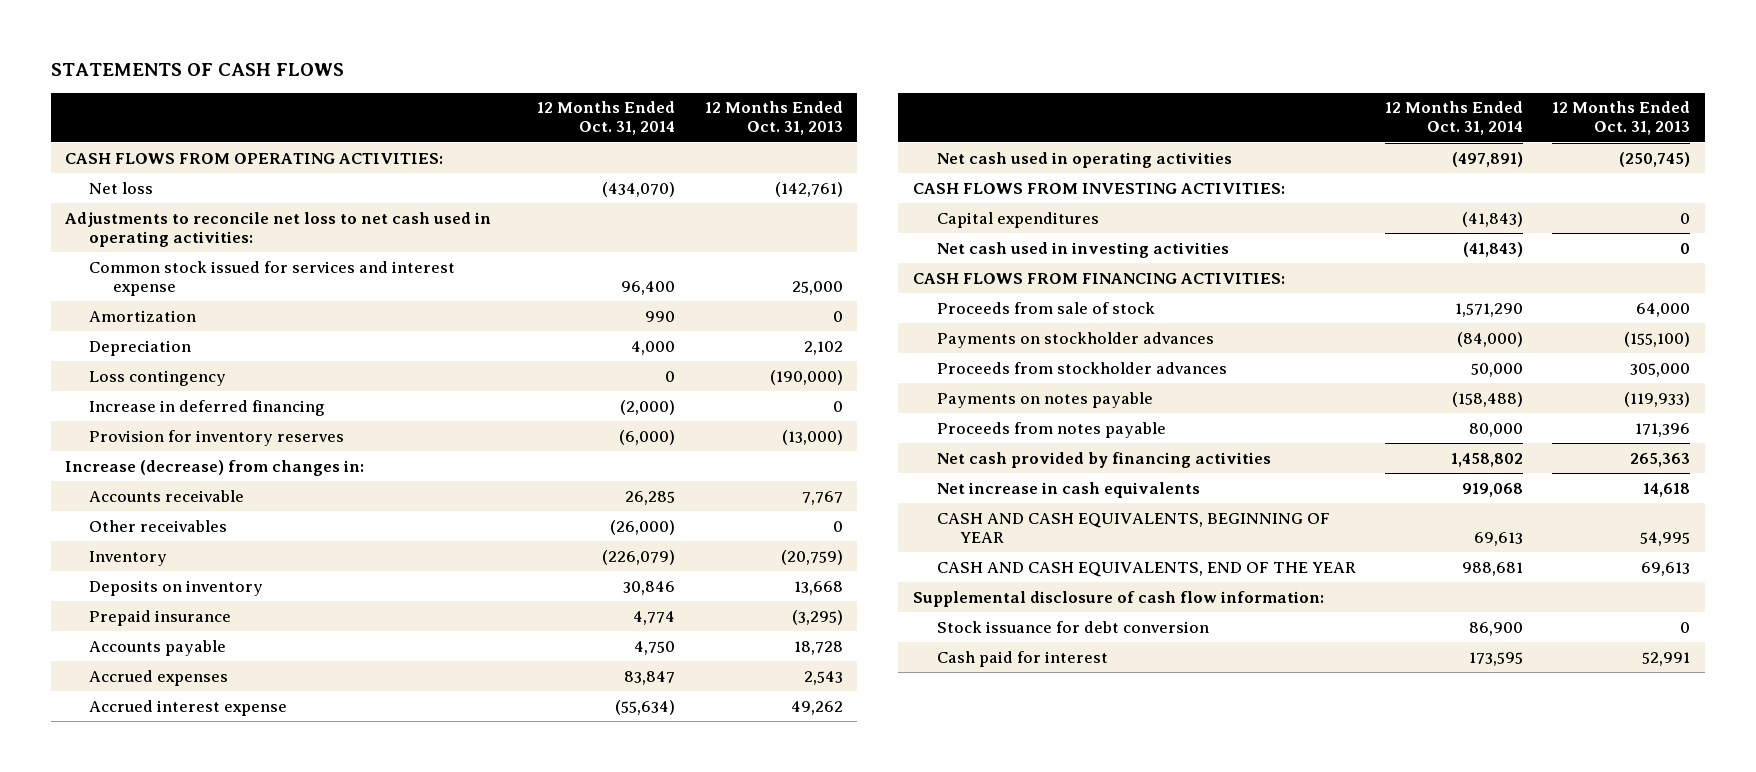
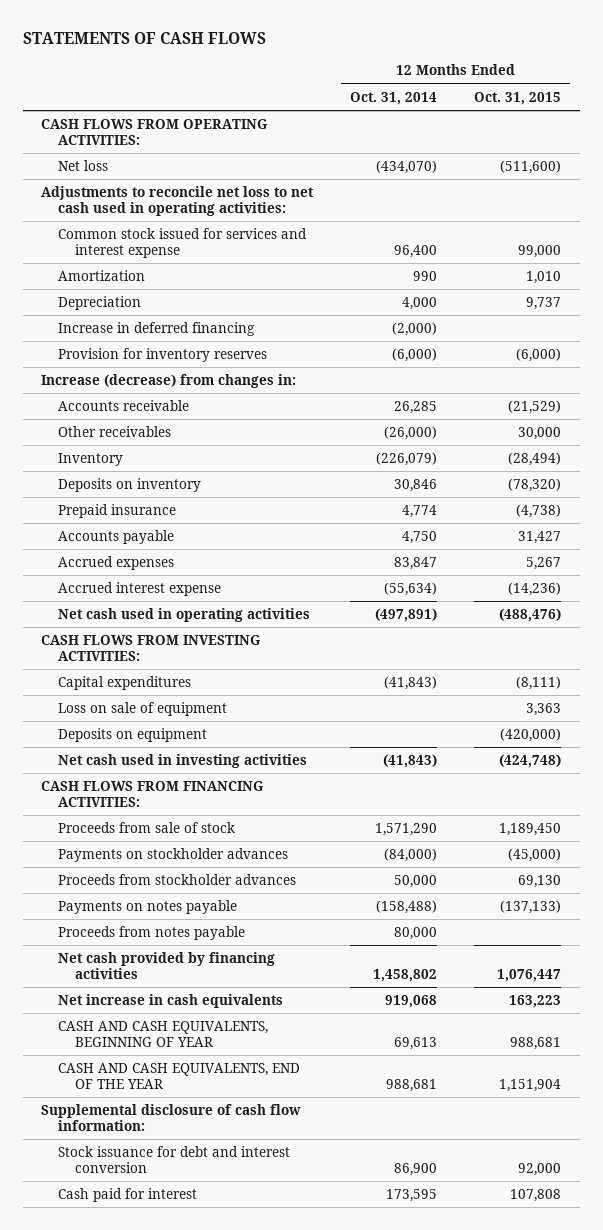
[704,101,843,136] 12 Months Ended Oct. 31, 2013 -> none
none -> [474,91,562,105] Oct. 31, 2015
[88,369,226,386] Loss contingency -> none
none -> [57,702,227,717] Loss on sale of equipment
none -> [57,728,207,743] Deposits on equipment
[936,620,1209,633] Stock issuance for debt conversion -> [57,1146,290,1173] Stock issuance for debt and interest conversion

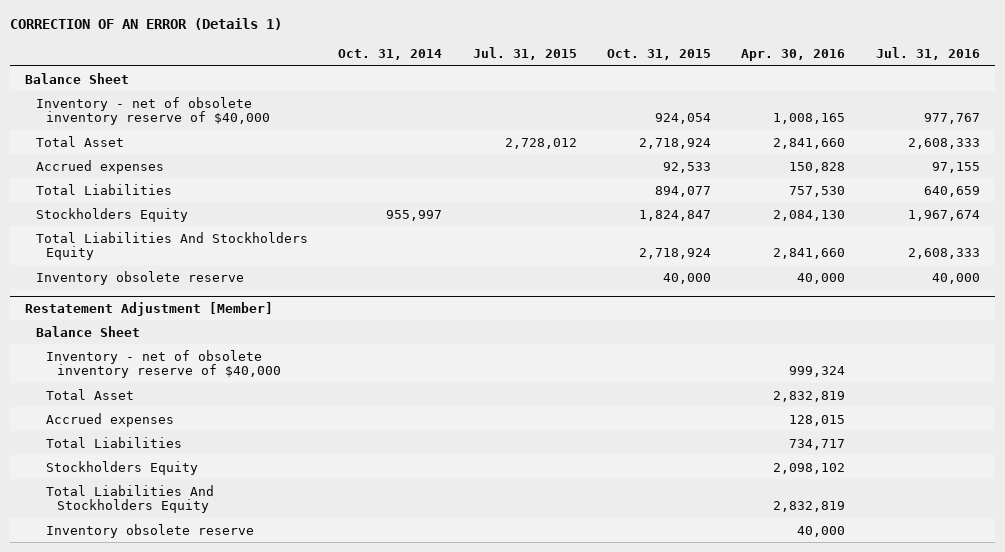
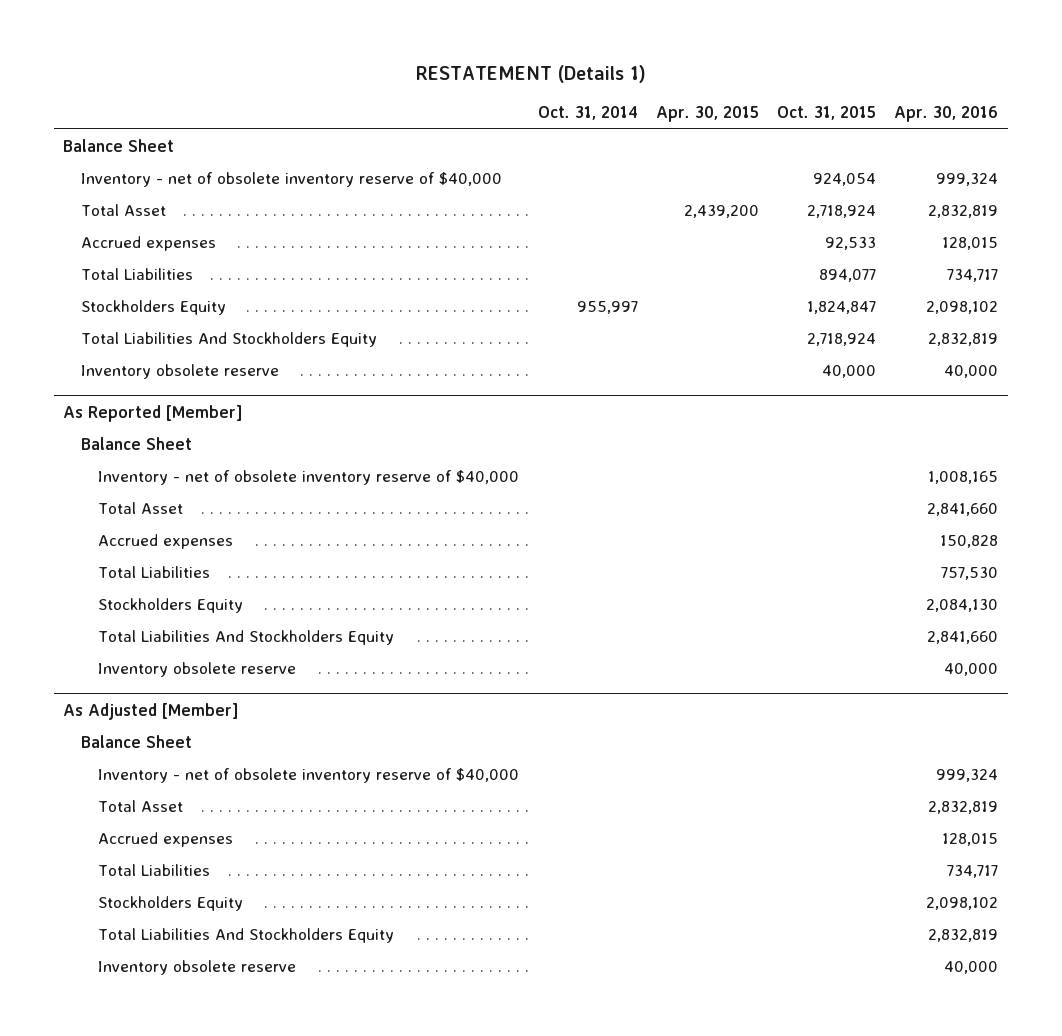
[10,18,283,31] CORRECTION OF AN ERROR (Details 1) -> [415,65,646,84] RESTATEMENT (Details 1)
[472,47,577,61] Jul. 31, 2015 -> none
[875,47,980,61] Jul. 31, 2016 -> none
none -> [655,106,759,123] Apr. 30, 2015
[773,113,846,125] 1,008,165 -> [936,172,999,186] 999,324
[773,137,846,149] 2,841,660 -> [928,204,999,218] 2,832,819
[789,161,846,173] 150,828 -> [942,236,999,250] 128,015
[789,185,846,197] 757,530 -> [947,268,999,282] 734,717
[773,209,846,221] 2,084,130 -> [926,300,999,314] 2,098,102
[773,248,846,260] 2,841,660 -> [928,332,999,346] 2,832,819
[25,301,274,316] Restatement Adjustment [Member] -> none
none -> [63,404,244,422] As Reported [Member]
none -> [98,469,520,485] Inventory - net of obsolete inventory reserve of $40,000
none -> [98,501,184,514] Total Asset
none -> [98,533,234,549] Accrued expenses
none -> [98,565,211,578] Total Liabilities
none -> [98,597,244,613] Stockholders Equity
none -> [98,629,395,645] Total Liabilities And Stockholders Equity
none -> [98,661,297,677] Inventory obsolete reserve
none -> [63,702,240,720] As Adjusted [Member]
none -> [80,734,192,748] Balance Sheet

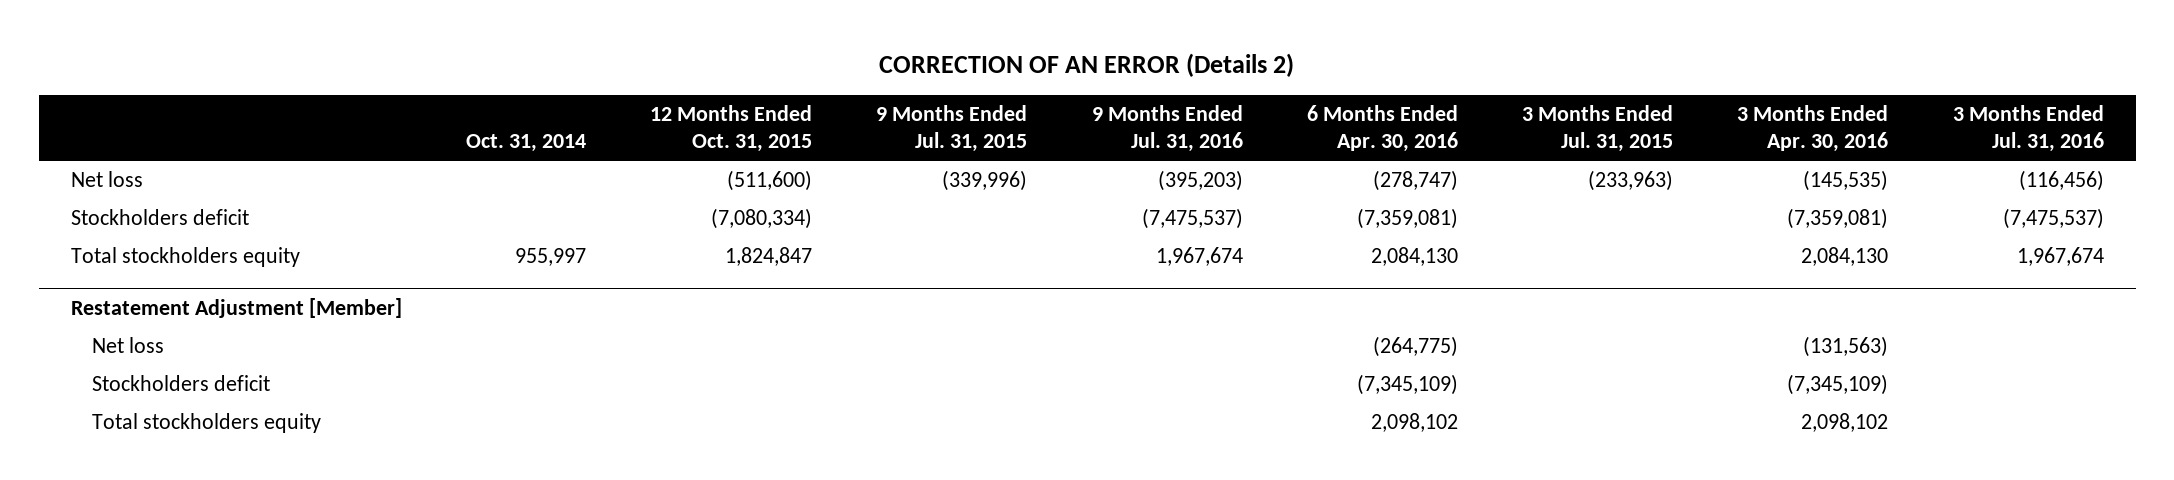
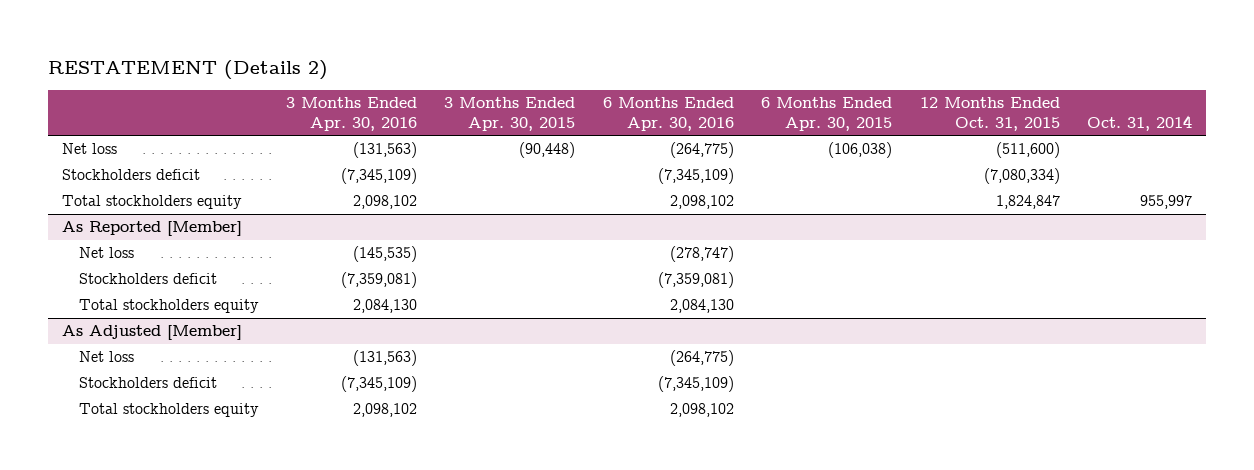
[879,52,1295,77] CORRECTION OF AN ERROR (Details 2) -> [48,59,329,80] RESTATEMENT (Details 2)
[876,105,1028,153] 9 Months Ended Jul. 31, 2015 -> none
[1091,105,1243,153] 9 Months Ended Jul. 31, 2016 -> none
[1522,105,1674,153] 3 Months Ended Jul. 31, 2015 -> none
[1952,105,2104,153] 3 Months Ended Jul. 31, 2016 -> none
none -> [444,97,576,131] 3 Months Ended Apr. 30, 2015
none -> [761,97,893,131] 6 Months Ended Apr. 30, 2015
[70,297,402,318] Restatement Adjustment [Member] -> none
[1372,170,1458,192] (278,747) -> [669,142,734,159] (264,775)
[1803,170,1889,192] (145,535) -> [353,142,418,159] (131,563)
[1356,208,1458,230] (7,359,081) -> [657,168,734,185] (7,345,109)
[1787,208,1889,230] (7,359,081) -> [341,168,418,185] (7,345,109)
[1370,247,1458,267] 2,084,130 -> [669,195,734,210] 2,098,102
[1801,247,1889,267] 2,084,130 -> [353,195,418,210] 2,098,102
none -> [62,221,243,237] As Reported [Member]
none -> [78,247,134,259] Net loss
none -> [78,273,217,285] Stockholders deficit
none -> [78,299,259,314] Total stockholders equity
none -> [62,325,243,341] As Adjusted [Member]

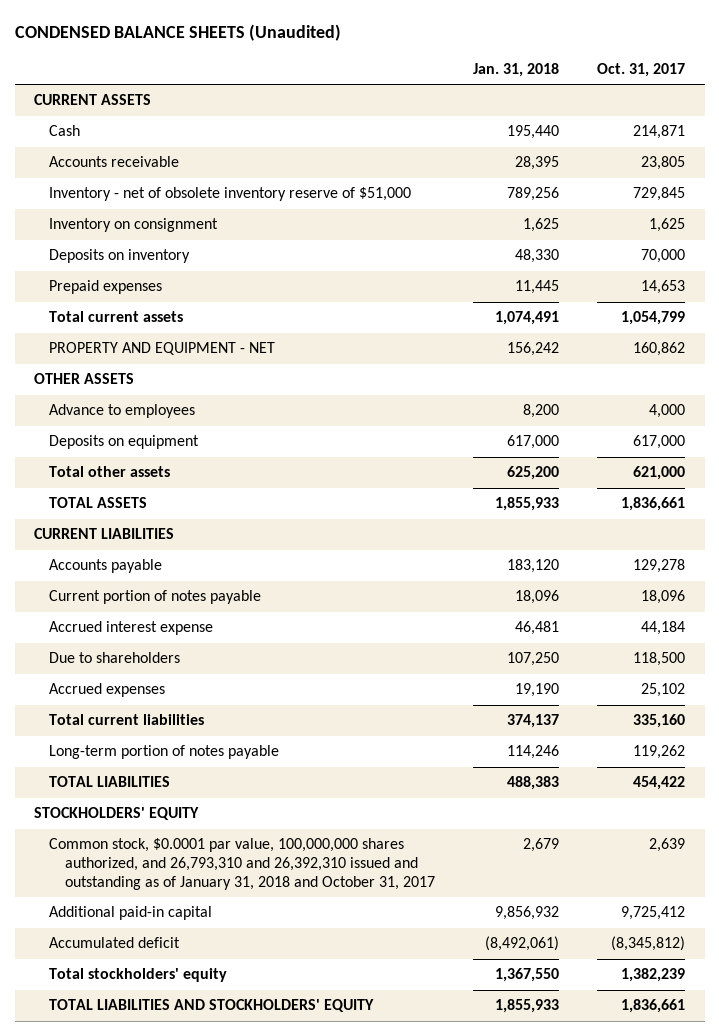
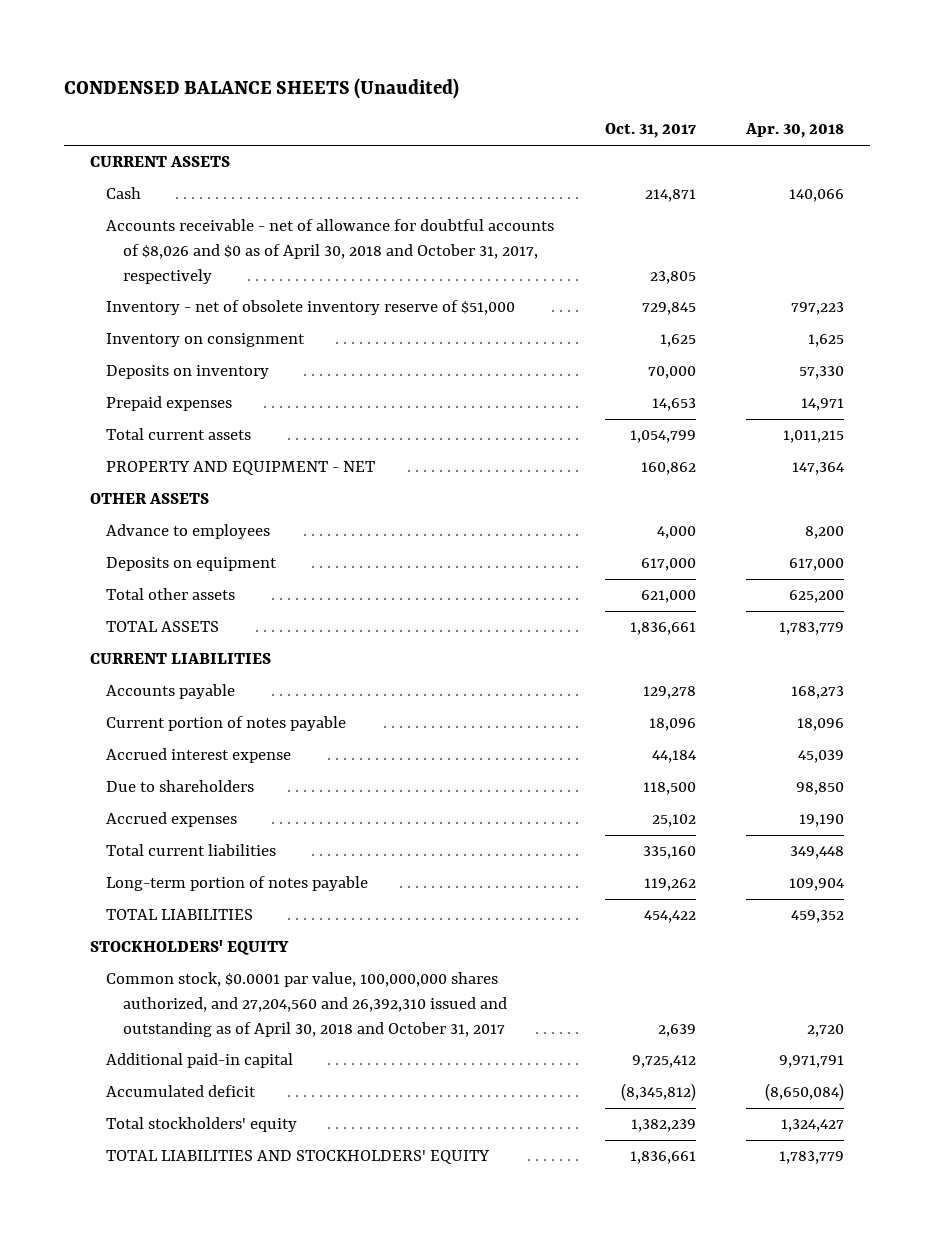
[473,63,560,78] Jan. 31, 2018 -> none
none -> [745,123,845,139] Apr. 30, 2018
[49,156,180,168] Accounts receivable -> [106,219,555,284] Accounts receivable - net of allowance for doubtful accounts of $8,026 and $0 as of April 30, 2018 and October 31, 2017, respectively
[49,838,435,890] Common stock, $0.0001 par value, 100,000,000 shares authorized, and 26,793,310 and 26,392,310 issued and outstanding as of January 31, 2018 and October 31, 2017 -> [106,972,507,1037] Common stock, $0.0001 par value, 100,000,000 shares authorized, and 27,204,560 and 26,392,310 issued and outstanding as of April 30, 2018 and October 31, 2017

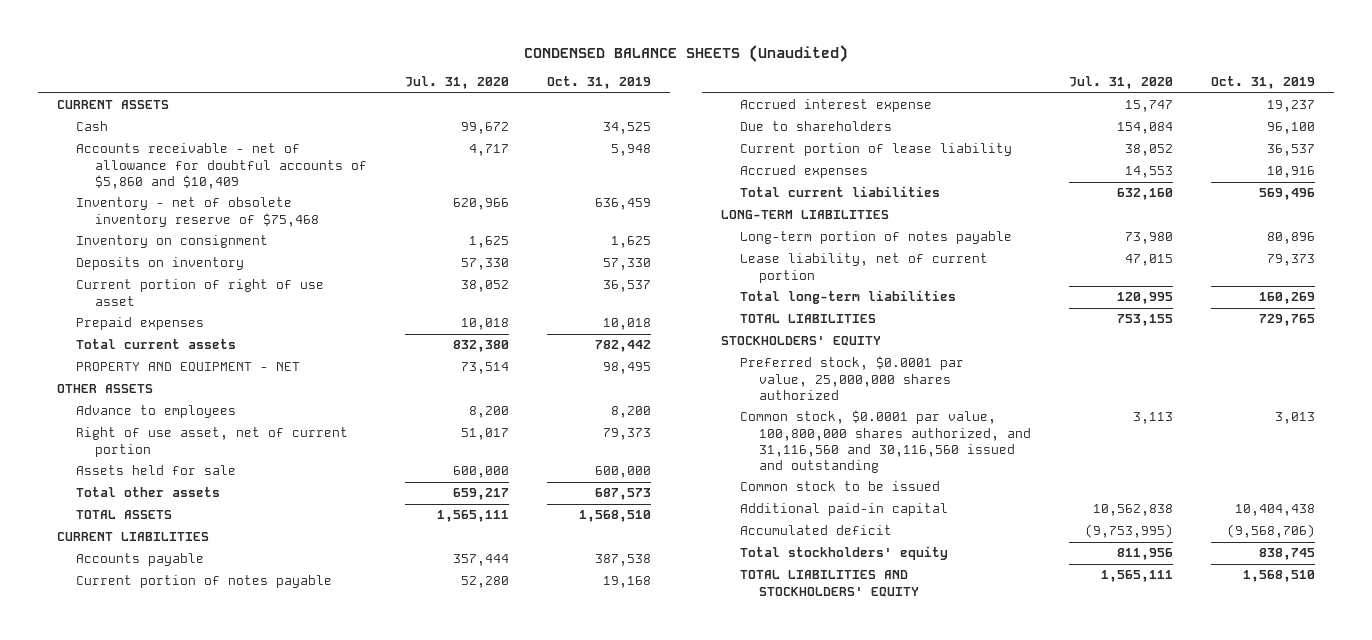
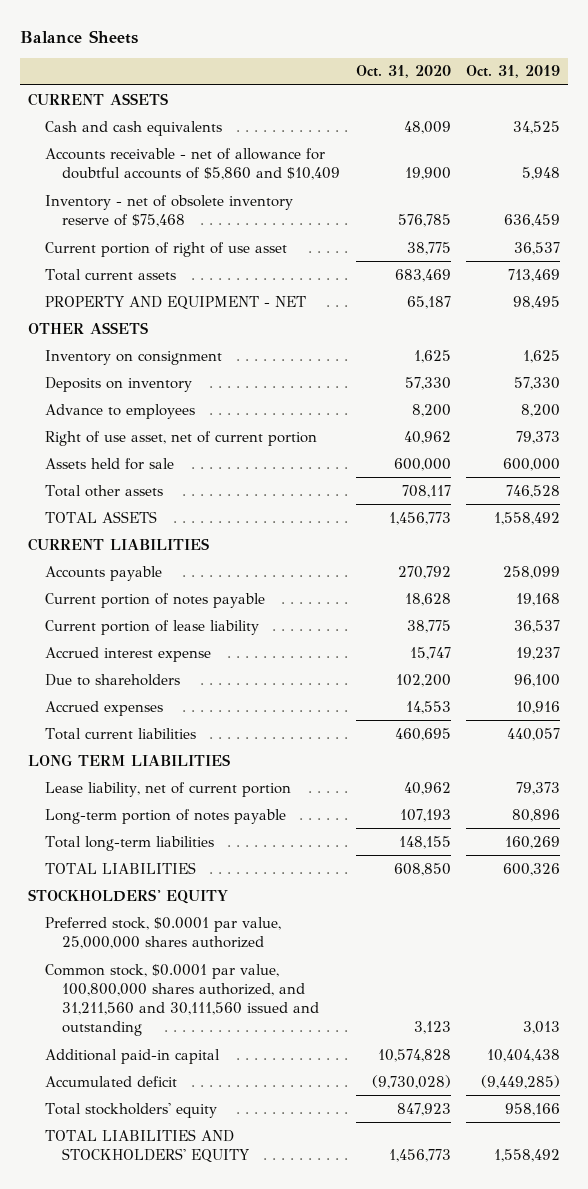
[524,45,849,63] CONDENSED BALANCE SHEETS (Unaudited) -> [19,29,138,44] Balance Sheets
[405,76,510,90] Jul. 31, 2020 -> none
none -> [355,65,451,79] Oct. 31, 2020
[76,121,109,132] Cash -> [44,120,222,136] Cash and cash equivalents
[76,317,205,331] Prepaid expenses -> none
[595,340,652,353] 782,442 -> [508,268,561,282] 713,469
[76,235,269,249] Inventory on consignment -> [44,349,222,365] Inventory on consignment
[76,257,245,271] Deposits on inventory -> [44,376,192,392] Deposits on inventory
[595,488,652,501] 687,573 -> [506,484,561,498] 746,528
[579,510,652,523] 1,568,510 -> [494,511,561,525] 1,558,492
[595,554,652,567] 387,538 -> [503,565,561,579] 258,099
[740,143,1013,157] Current portion of lease liability -> [44,619,259,635] Current portion of lease liability
[1259,188,1316,201] 569,496 -> [507,727,561,741] 440,057
[721,210,890,220] LONG-TERM LIABILITIES -> [27,753,230,766] LONG TERM LIABILITIES
[740,231,1013,245] Long-term portion of notes payable -> [44,808,286,824] Long-term portion of notes payable
[1259,314,1316,327] 729,765 -> [503,862,561,876] 600,326
[740,481,941,492] Common stock to be issued -> none
[740,410,1032,474] Common stock, $0.0001 par value, 100,800,000 shares authorized, and 31,116,560 and 30,116,560 issued and outstanding -> [44,963,319,1037] Common stock, $0.0001 par value, 100,800,000 shares authorized, and 31,211,560 and 30,111,560 issued and outstanding
[1227,524,1316,539] (9,568,706) -> [481,1074,561,1089] (9,449,285)
[1259,548,1316,561] 838,745 -> [505,1102,561,1116] 958,166
[1243,570,1316,583] 1,568,510 -> [494,1148,561,1162] 1,558,492

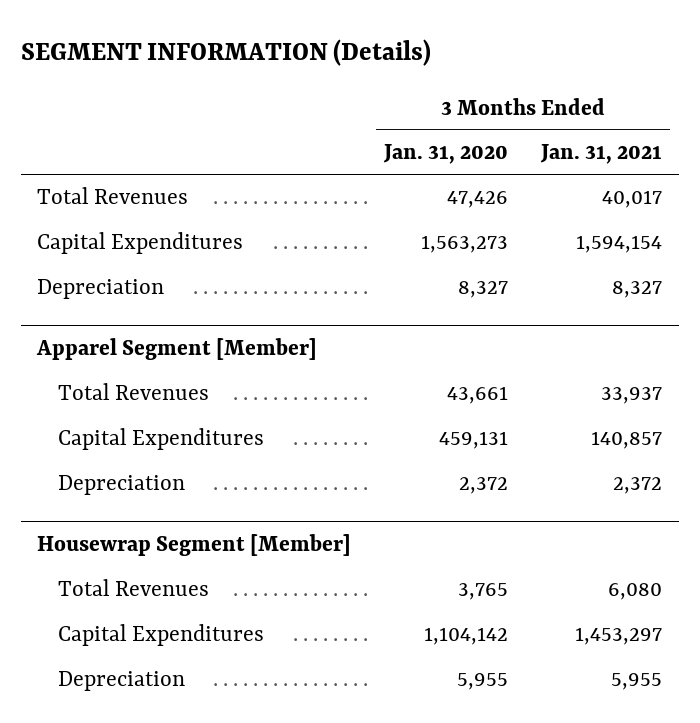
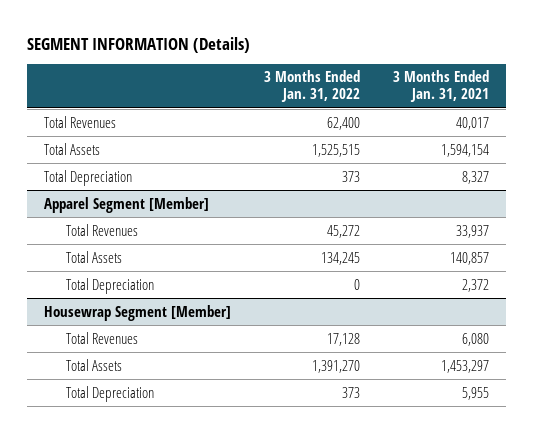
[383,144,509,165] Jan. 31, 2020 -> none
none -> [264,70,361,103] 3 Months Ended Jan. 31, 2022
[37,232,244,255] Capital Expenditures -> [43,142,100,155] Total Assets
[37,279,165,300] Depreciation -> [43,169,132,186] Total Depreciation
[57,428,264,451] Capital Expenditures -> [66,250,123,263] Total Assets
[57,475,185,496] Depreciation -> [66,277,155,294] Total Depreciation
[57,624,264,647] Capital Expenditures -> [66,358,123,371] Total Assets
[57,671,185,692] Depreciation -> [66,385,155,402] Total Depreciation

